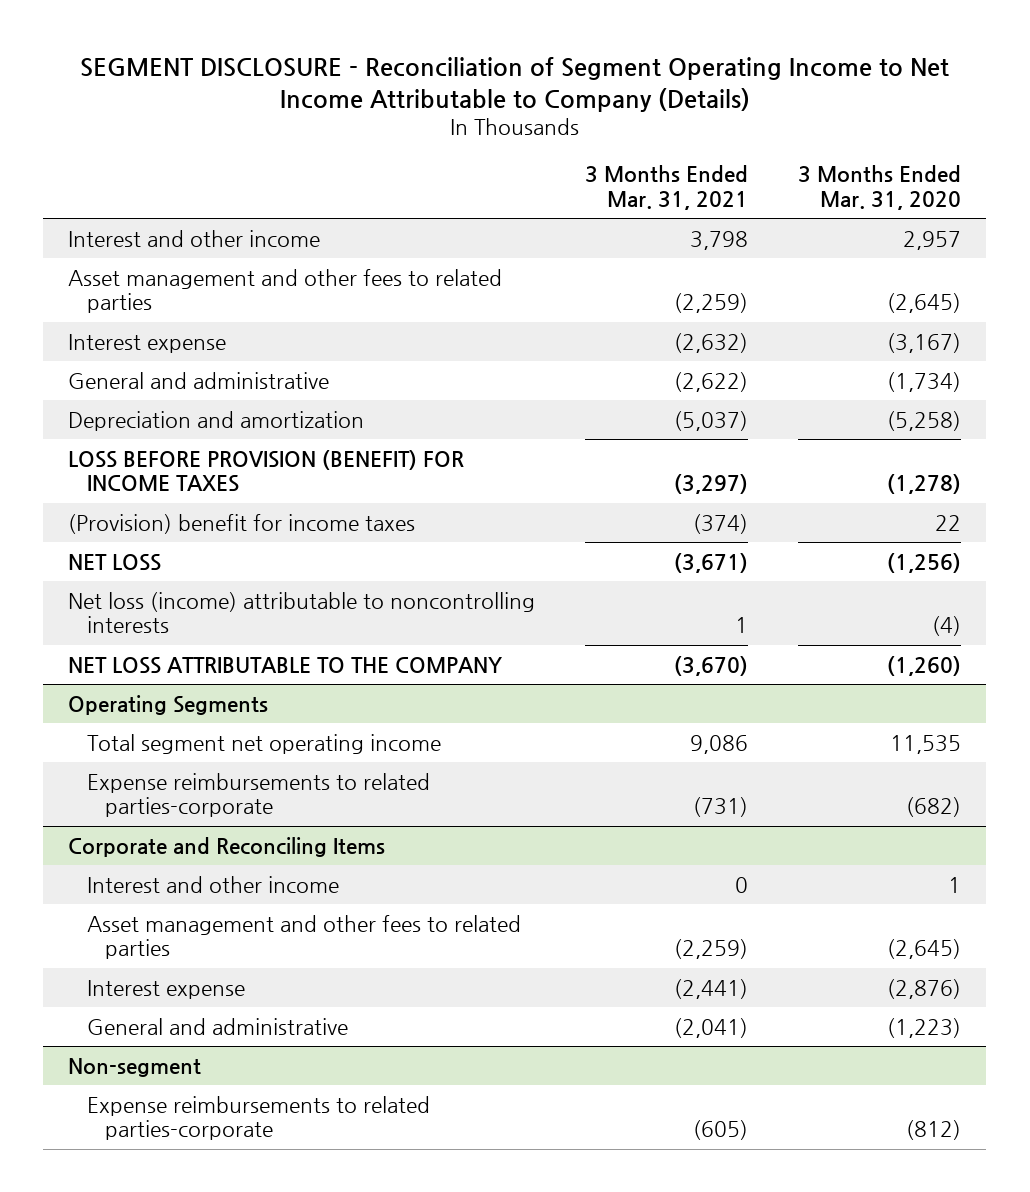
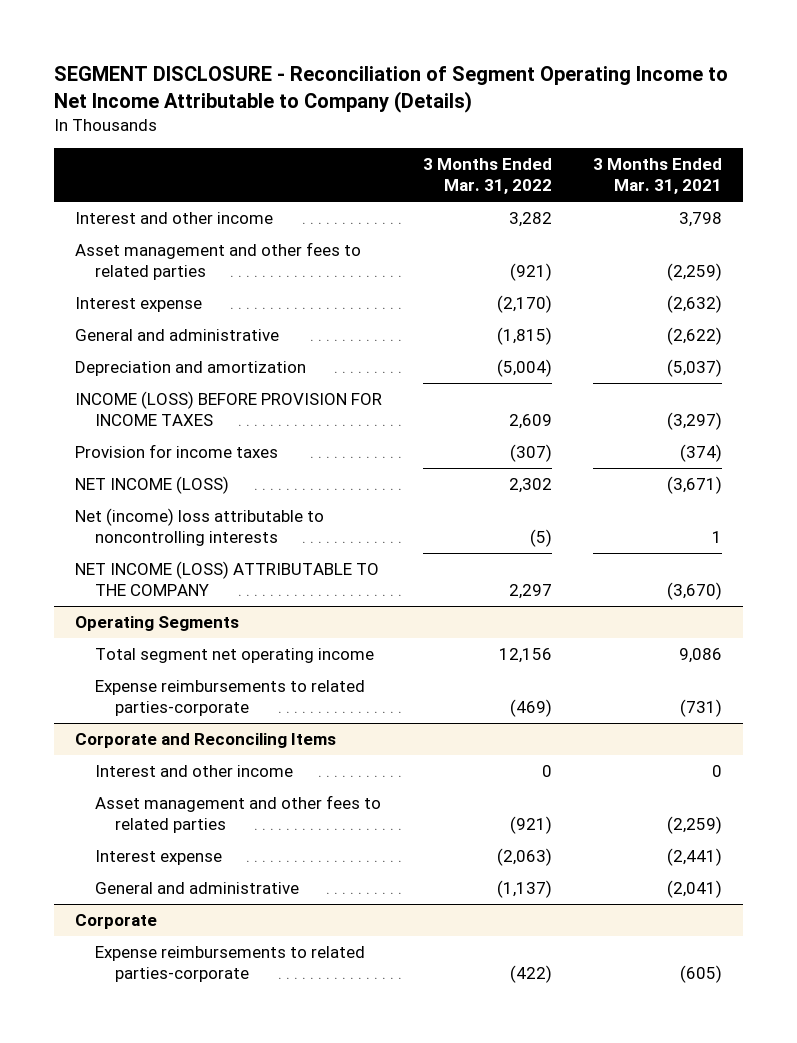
[798,165,962,211] 3 Months Ended Mar. 31, 2020 -> none
none -> [423,158,553,195] 3 Months Ended Mar. 31, 2022
[68,449,465,493] LOSS BEFORE PROVISION (BENEFIT) FOR INCOME TAXES -> [74,391,382,427] INCOME (LOSS) BEFORE PROVISION FOR INCOME TAXES
[68,513,416,534] (Provision) benefit for income taxes -> [74,444,278,459] Provision for income taxes
[68,553,162,571] NET LOSS -> [74,476,229,495] NET INCOME (LOSS)
[68,591,536,634] Net loss (income) attributable to noncontrolling interests -> [74,508,324,547] Net (income) loss attributable to noncontrolling interests
[68,656,503,674] NET LOSS ATTRIBUTABLE TO THE COMPANY -> [74,561,379,597] NET INCOME (LOSS) ATTRIBUTABLE TO THE COMPANY
[68,1057,202,1077] Non-segment -> [74,914,157,930] Corporate

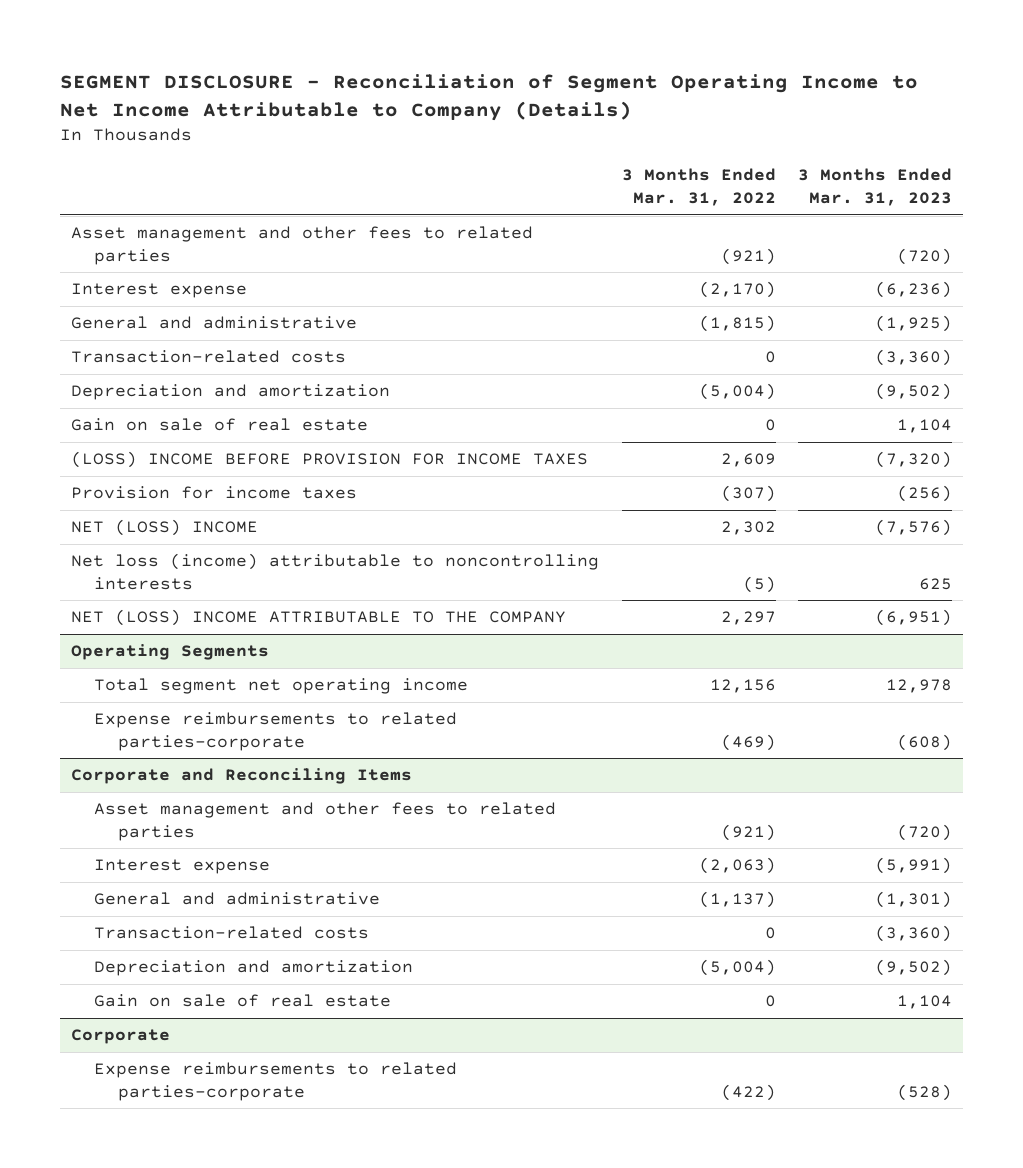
[593,158,723,195] 3 Months Ended Mar. 31, 2021 -> none
none -> [798,168,953,206] 3 Months Ended Mar. 31, 2023
[74,212,273,225] Interest and other income -> none
none -> [71,350,347,364] Transaction-related costs
none -> [71,418,369,432] Gain on sale of real estate
[74,391,382,427] INCOME (LOSS) BEFORE PROVISION FOR INCOME TAXES -> [71,451,589,469] (LOSS) INCOME BEFORE PROVISION FOR INCOME TAXES
[74,476,229,495] NET INCOME (LOSS) -> [71,519,259,537] NET (LOSS) INCOME
[74,508,324,547] Net (income) loss attributable to noncontrolling interests -> [71,553,600,590] Net loss (income) attributable to noncontrolling interests
[74,561,379,597] NET INCOME (LOSS) ATTRIBUTABLE TO THE COMPANY -> [71,609,567,627] NET (LOSS) INCOME ATTRIBUTABLE TO THE COMPANY
[94,765,293,778] Interest and other income -> none
none -> [94,926,370,940] Transaction-related costs
none -> [94,960,414,977] Depreciation and amortization
none -> [94,994,392,1008] Gain on sale of real estate

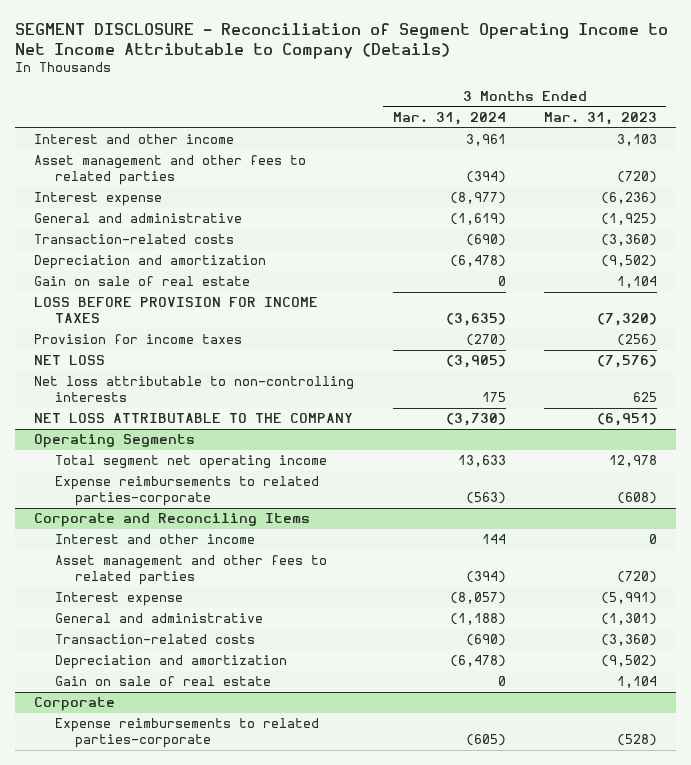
[621,168,776,206] 3 Months Ended Mar. 31, 2022 -> none
none -> [392,111,506,125] Mar. 31, 2024
none -> [34,134,235,145] Interest and other income
[71,451,589,469] (LOSS) INCOME BEFORE PROVISION FOR INCOME TAXES -> [34,297,319,324] LOSS BEFORE PROVISION FOR INCOME TAXES
[71,519,259,537] NET (LOSS) INCOME -> [34,355,106,366] NET LOSS
[71,553,600,590] Net loss (income) attributable to noncontrolling interests -> [34,376,355,403] Net loss attributable to non-controlling interests
[71,609,567,627] NET (LOSS) INCOME ATTRIBUTABLE TO THE COMPANY -> [34,413,354,424] NET LOSS ATTRIBUTABLE TO THE COMPANY
none -> [54,534,255,545] Interest and other income

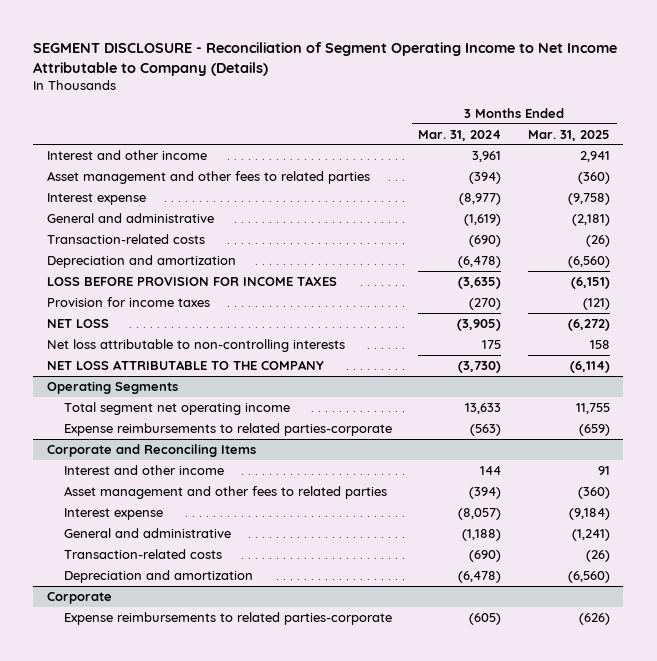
[543,111,657,125] Mar. 31, 2023 -> none
none -> [528,129,611,141] Mar. 31, 2025
[34,276,251,287] Gain on sale of real estate -> none
[54,676,271,687] Gain on sale of real estate -> none

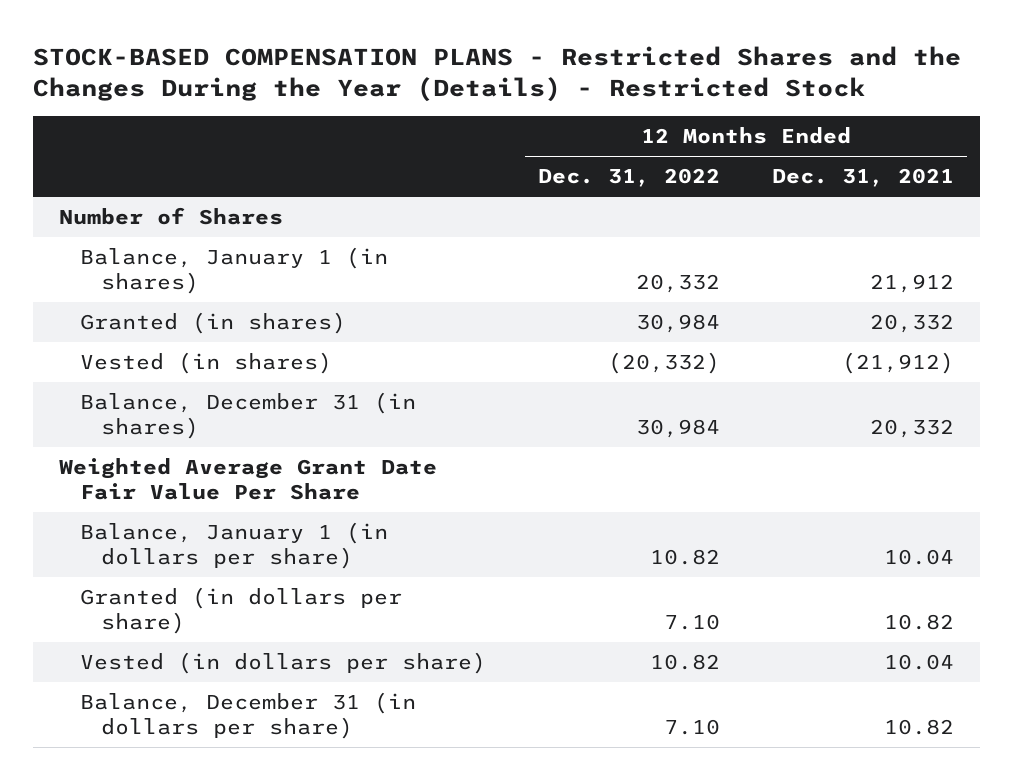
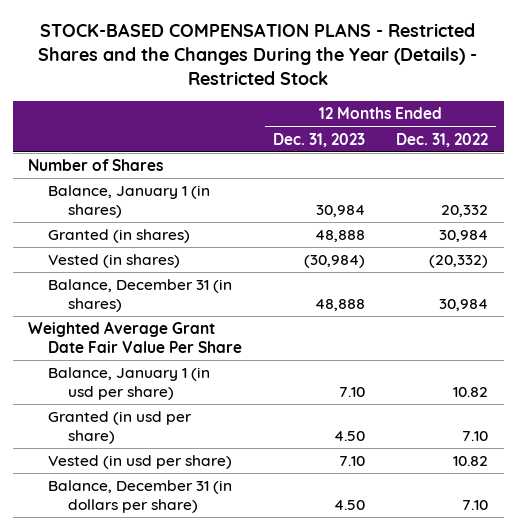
[772,168,955,188] Dec. 31, 2021 -> none
none -> [273,132,366,147] Dec. 31, 2023
[80,522,389,569] Balance, January 1 (in dollars per share) -> [48,367,211,400] Balance, January 1 (in usd per share)
[80,587,403,634] Granted (in dollars per share) -> [48,411,193,444] Granted (in usd per share)
[80,652,487,675] Vested (in dollars per share) -> [48,455,233,470] Vested (in usd per share)

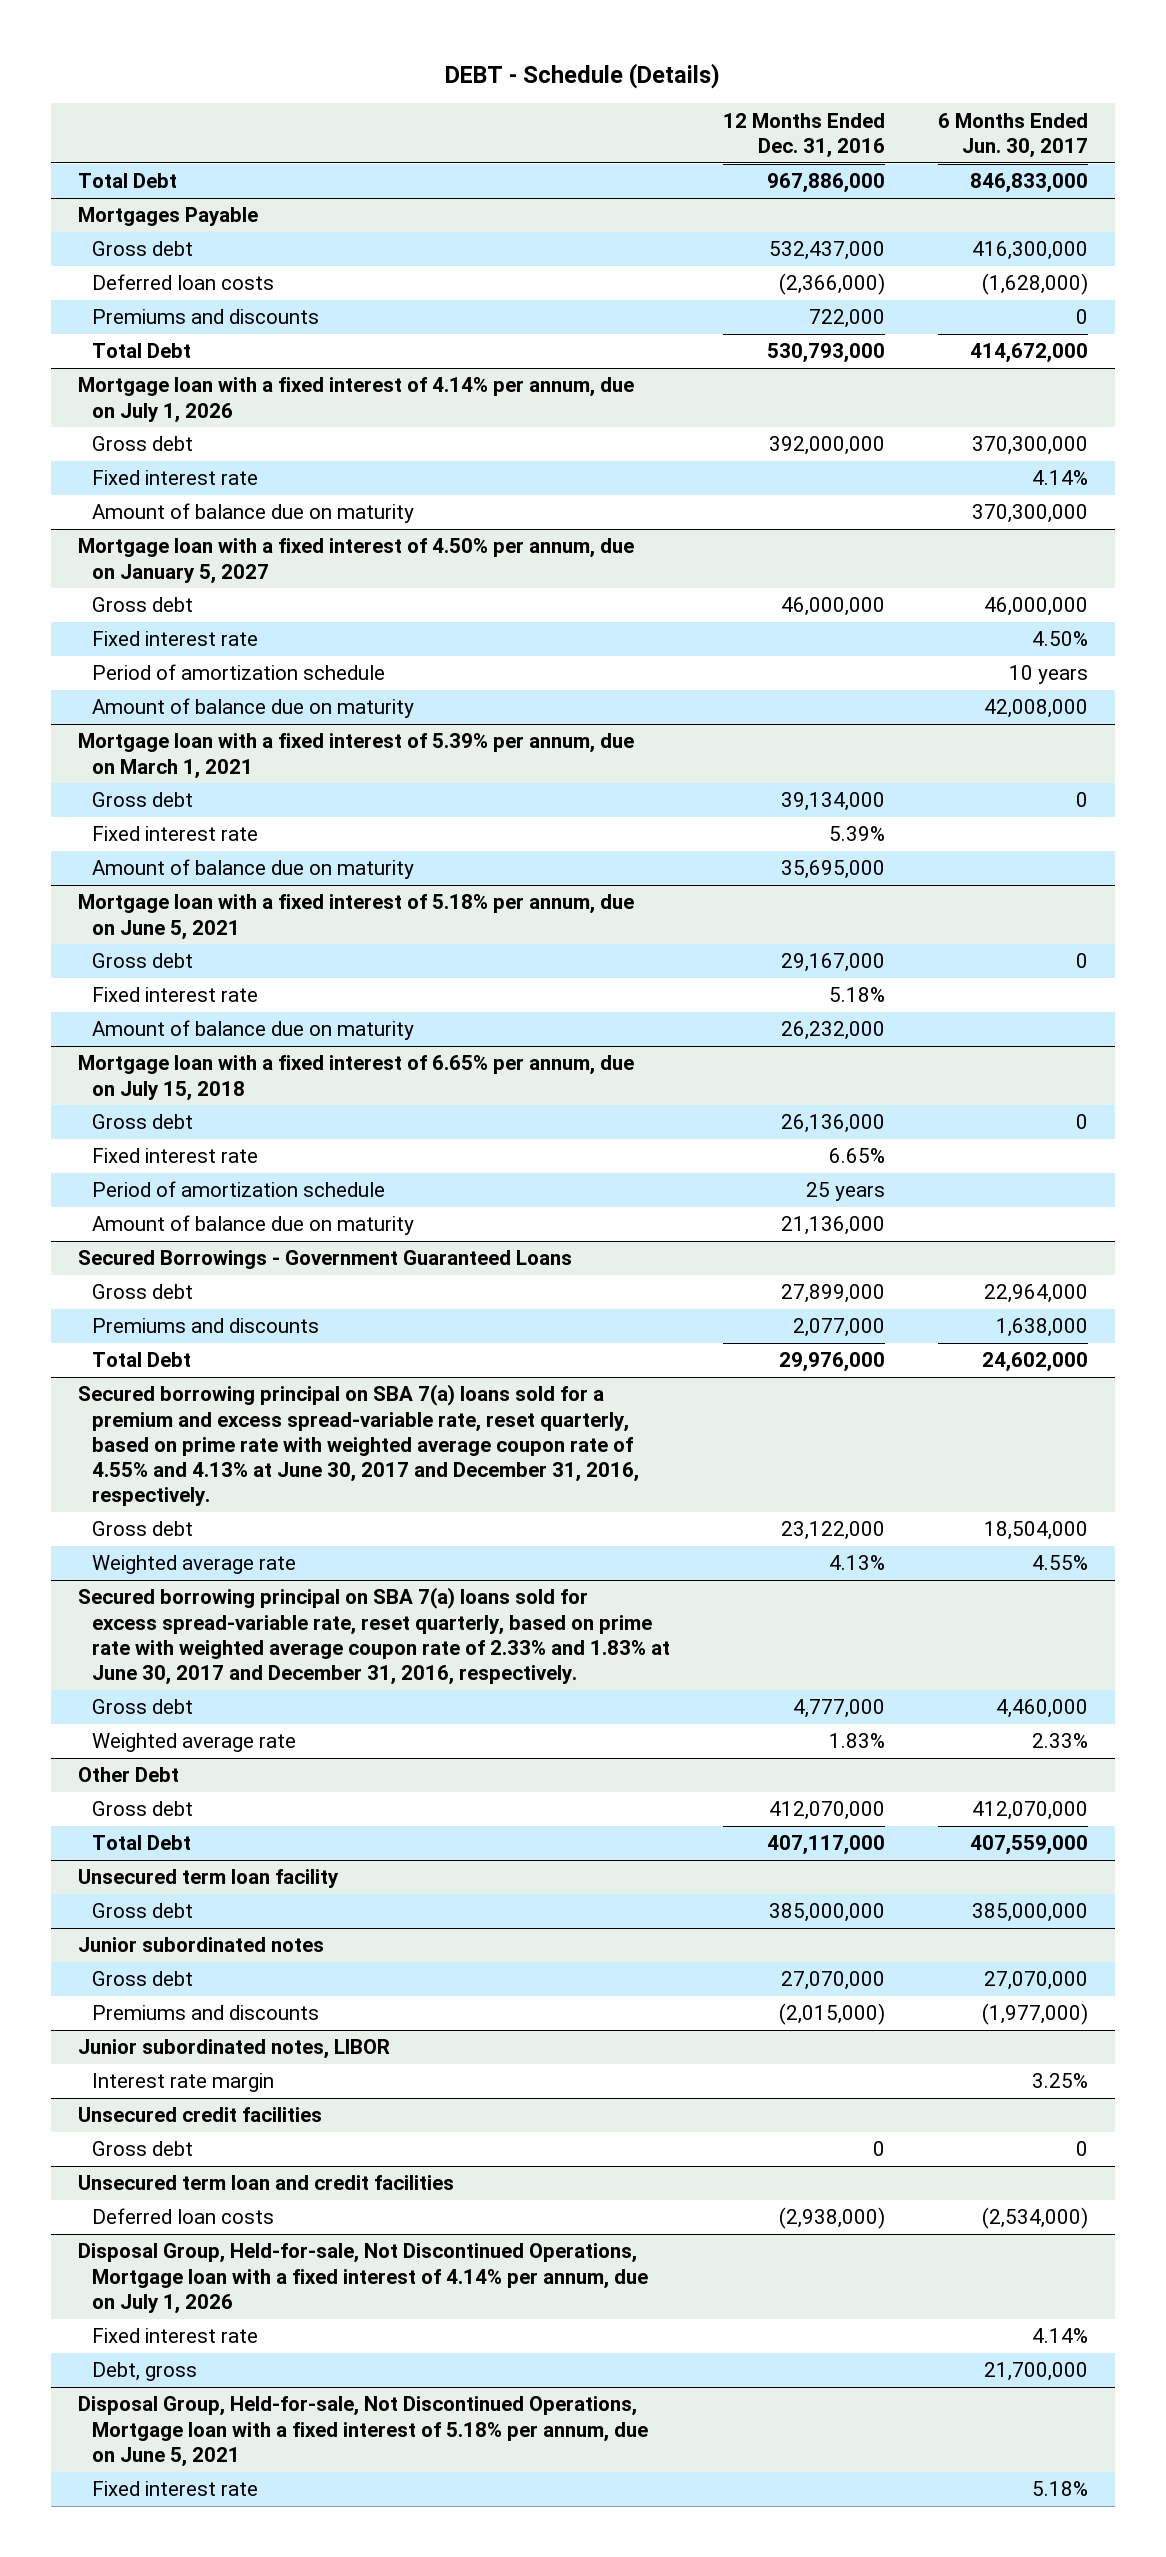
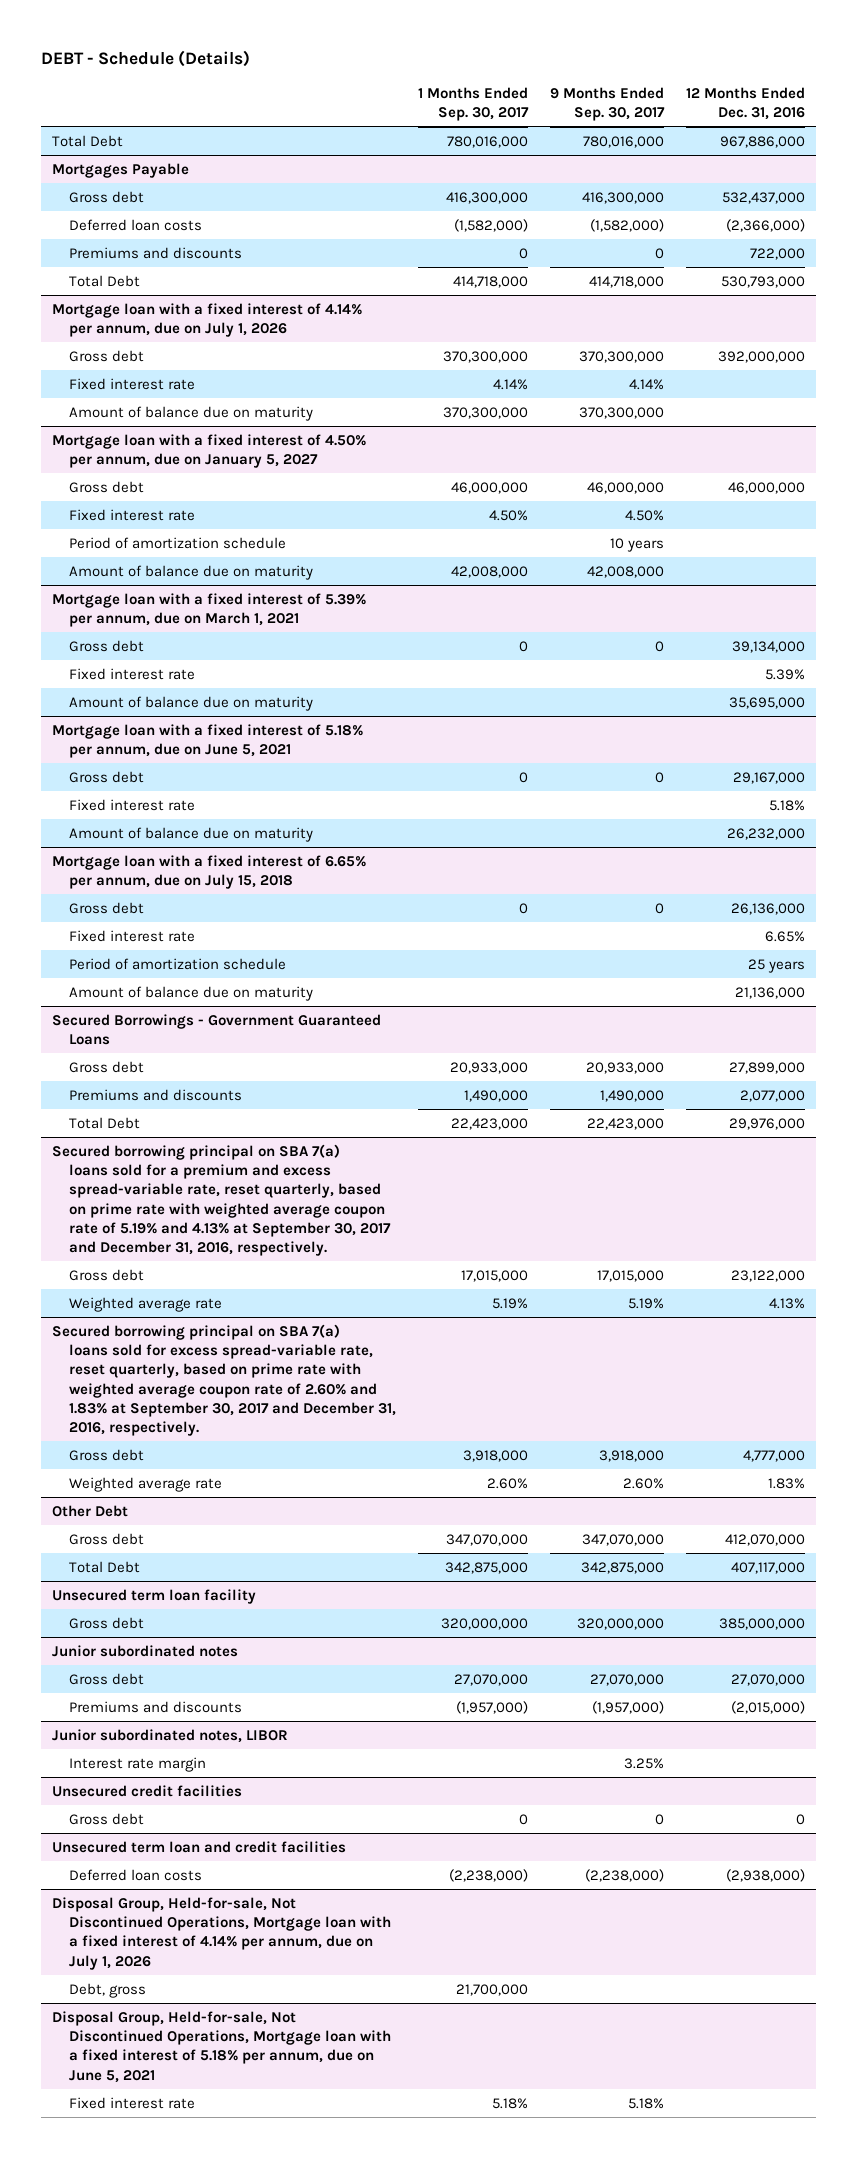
[938,112,1089,159] 6 Months Ended Jun. 30, 2017 -> none
none -> [418,86,530,122] 1 Months Ended Sep. 30, 2017
none -> [550,86,666,122] 9 Months Ended Sep. 30, 2017
[77,1384,640,1507] Secured borrowing principal on SBA 7(a) loans sold for a premium and excess spread-variable rate, reset quarterly, based on prime rate with weighted average coupon rate of 4.55% and 4.13% at June 30, 2017 and December 31, 2016, respectively. -> [51,1143,391,1257] Secured borrowing principal on SBA 7(a) loans sold for a premium and excess spread-variable rate, reset quarterly, based on prime rate with weighted average coupon rate of 5.19% and 4.13% at September 30, 2017 and December 31, 2016, respectively.
[77,1587,671,1685] Secured borrowing principal on SBA 7(a) loans sold for excess spread-variable rate, reset quarterly, based on prime rate with weighted average coupon rate of 2.33% and 1.83% at June 30, 2017 and December 31, 2016, respectively. -> [51,1323,396,1437] Secured borrowing principal on SBA 7(a) loans sold for excess spread-variable rate, reset quarterly, based on prime rate with weighted average coupon rate of 2.60% and 1.83% at September 30, 2017 and December 31, 2016, respectively.
[92,2328,259,2344] Fixed interest rate -> none

